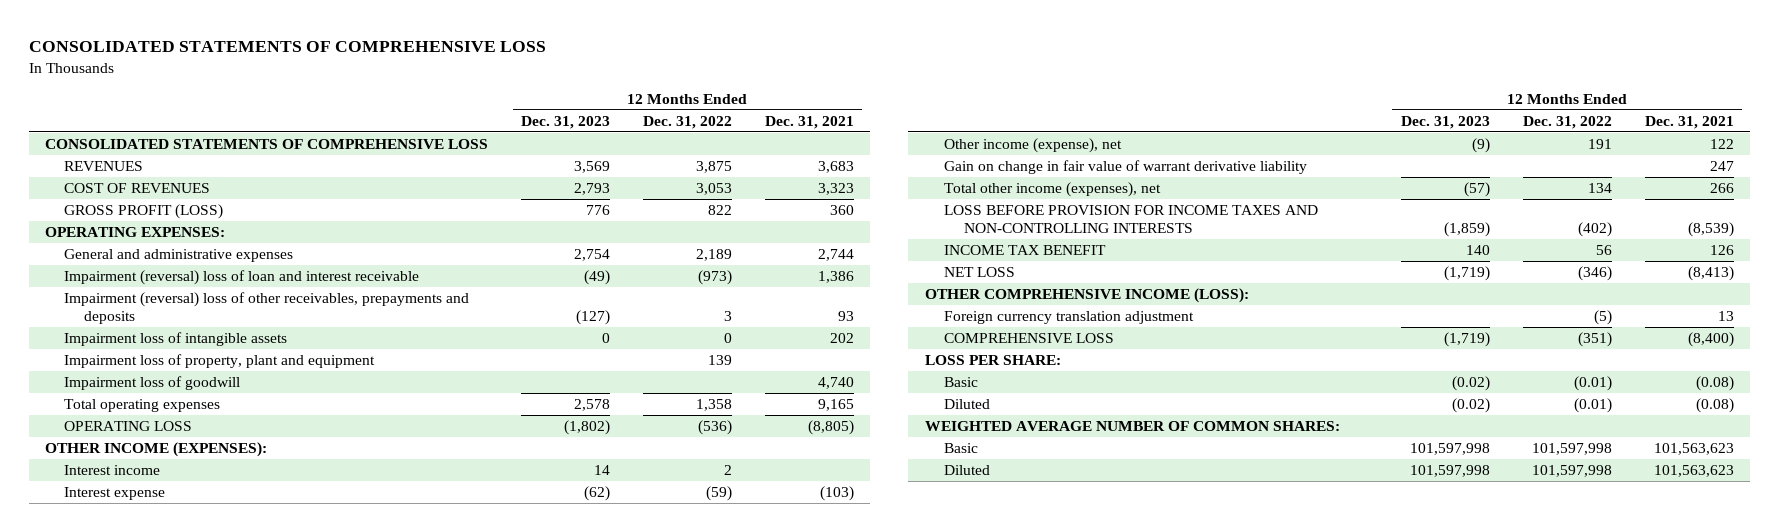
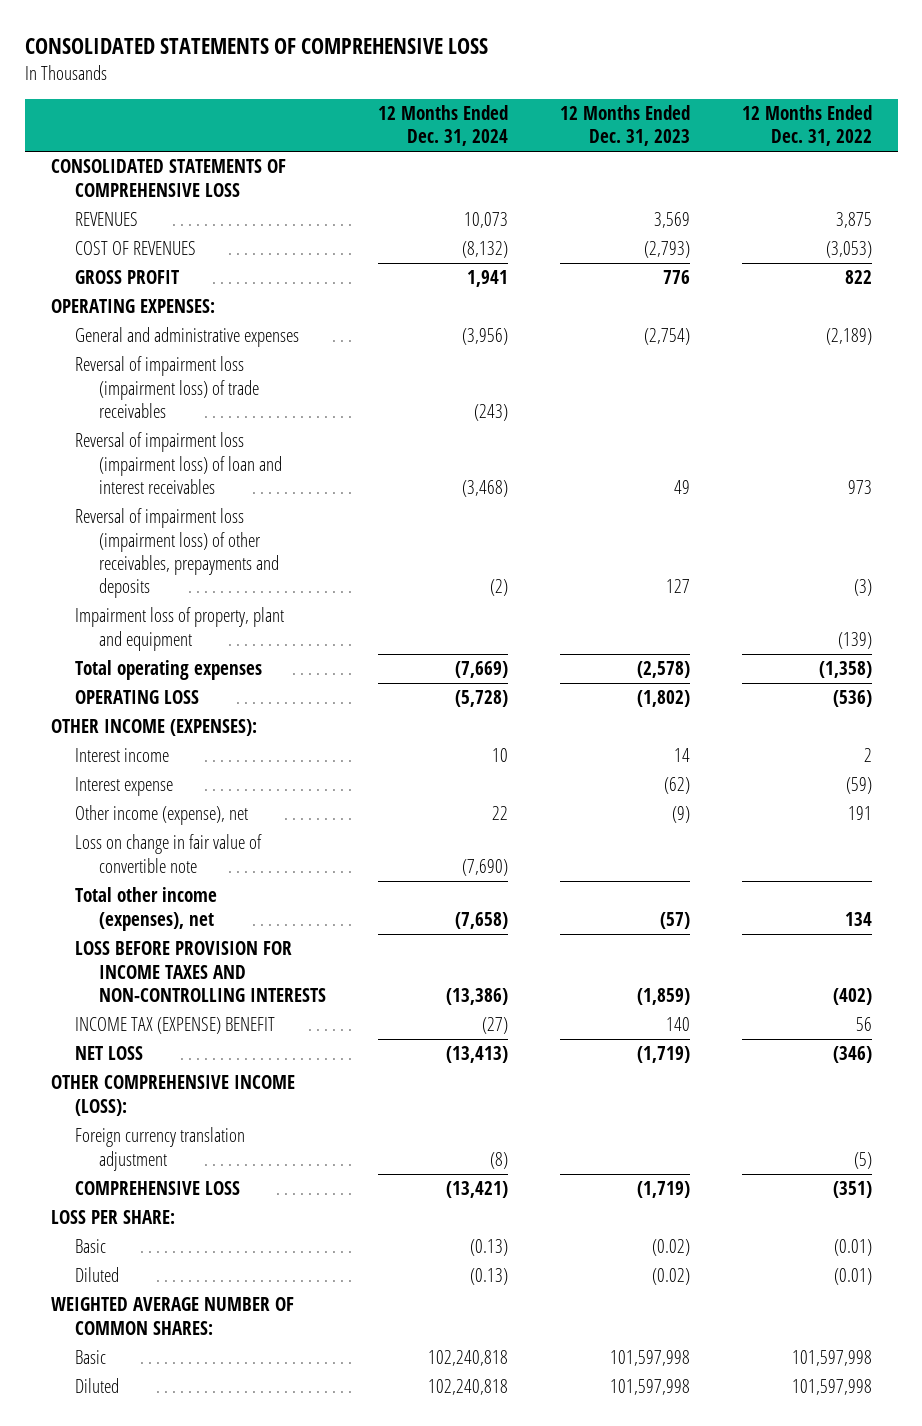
[764,115,854,129] Dec. 31, 2021 -> none
none -> [377,105,508,147] 12 Months Ended Dec. 31, 2024
[573,182,610,195] 2,793 -> [643,241,690,259] (2,793)
[695,182,732,195] 3,053 -> [825,241,872,259] (3,053)
[64,203,224,219] GROSS PROFIT (LOSS) -> [74,270,179,285] GROSS PROFIT
[64,331,288,346] Impairment loss of intangible assets -> none
[64,375,241,390] Impairment loss of goodwill -> none
[573,248,610,261] 2,754 -> [643,328,690,346] (2,754)
[695,248,732,261] 2,189 -> [825,328,872,346] (2,189)
none -> [74,356,259,418] Reversal of impairment loss (impairment loss) of trade receivables
[64,269,420,285] Impairment (reversal) loss of loan and interest receivable -> [74,432,282,494] Reversal of impairment loss (impairment loss) of loan and interest receivables
[583,269,610,285] (49) -> [673,479,690,494] 49
[697,269,732,285] (973) -> [847,479,872,494] 973
[64,291,470,324] Impairment (reversal) loss of other receivables, prepayments and deposits -> [74,508,279,599] Reversal of impairment loss (impairment loss) of other receivables, prepayments and deposits
[575,309,610,325] (127) -> [665,579,690,594] 127
[723,310,732,321] 3 -> [853,579,872,597] (3)
[707,354,732,365] 139 -> [837,631,872,649] (139)
[573,398,610,411] 2,578 -> [636,661,690,679] (2,578)
[695,398,732,411] 1,358 -> [818,661,872,679] (1,358)
[944,159,1308,174] Gain on change in fair value of warrant derivative liability -> none
none -> [74,834,262,873] Loss on change in fair value of convertible note
[944,244,1107,255] INCOME TAX BENEFIT -> [74,1017,275,1035] INCOME TAX (EXPENSE) BENEFIT

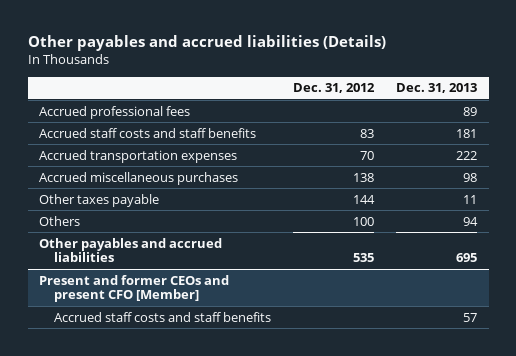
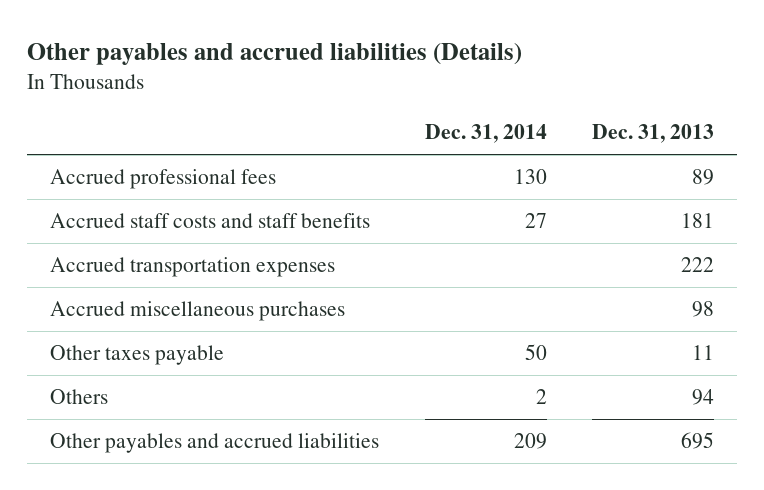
[292,83,375,94] Dec. 31, 2012 -> none
none -> [424,124,547,144] Dec. 31, 2014
[38,274,229,302] Present and former CEOs and present CFO [Member] -> none
[53,311,271,322] Accrued staff costs and staff benefits -> none

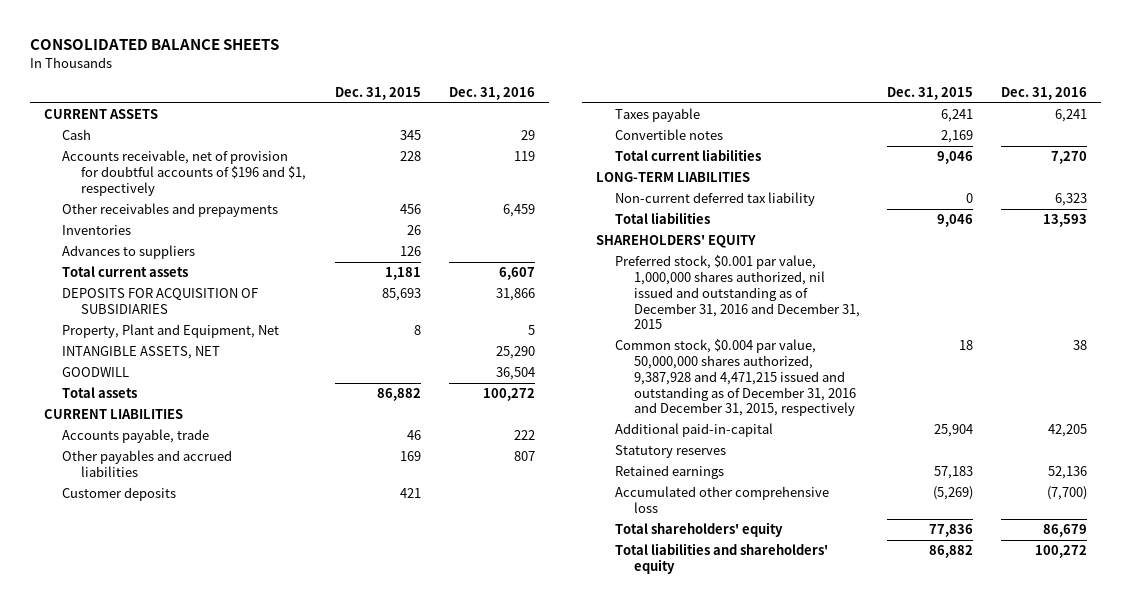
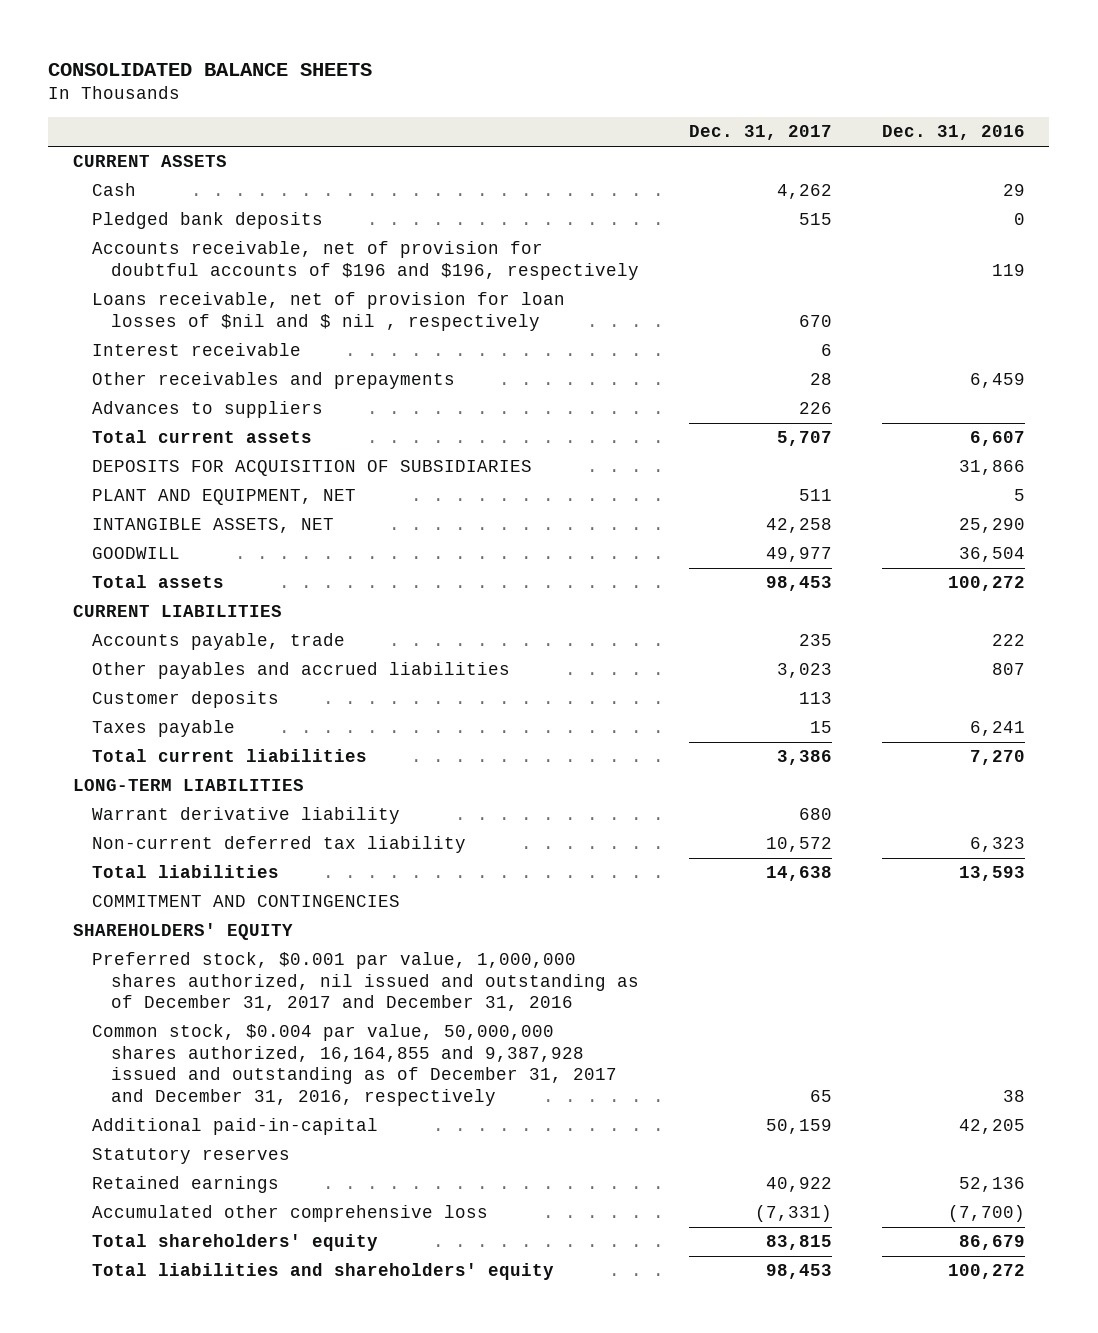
[335,86,422,100] Dec. 31, 2015 -> none
none -> [688,125,832,141] Dec. 31, 2017
none -> [92,212,324,230] Pledged bank deposits
[62,150,307,196] Accounts receivable, net of provision for doubtful accounts of $196 and $1, respectively -> [92,241,640,280] Accounts receivable, net of provision for doubtful accounts of $196 and $196, respectively
none -> [92,292,566,331] Loans receivable, net of provision for loan losses of $nil and $ nil , respectively
none -> [92,343,302,357] Interest receivable
[62,225,132,236] Inventories -> none
[62,324,280,339] Property, Plant and Equipment, Net -> [92,489,357,506] PLANT AND EQUIPMENT, NET
[614,129,723,141] Convertible notes -> none
none -> [92,807,401,825] Warrant derivative liability
none -> [92,895,401,908] COMMITMENT AND CONTINGENCIES
[614,255,860,330] Preferred stock, $0.001 par value, 1,000,000 shares authorized, nil issued and outstanding as of December 31, 2016 and December 31, 2015 -> [92,952,640,1012] Preferred stock, $0.001 par value, 1,000,000 shares authorized, nil issued and outstanding as of December 31, 2017 and December 31, 2016
[614,339,856,417] Common stock, $0.004 par value, 50,000,000 shares authorized, 9,387,928 and 4,471,215 issued and outstanding as of December 31, 2016 and December 31, 2015, respectively -> [92,1024,618,1107] Common stock, $0.004 par value, 50,000,000 shares authorized, 16,164,855 and 9,387,928 issued and outstanding as of December 31, 2017 and December 31, 2016, respectively

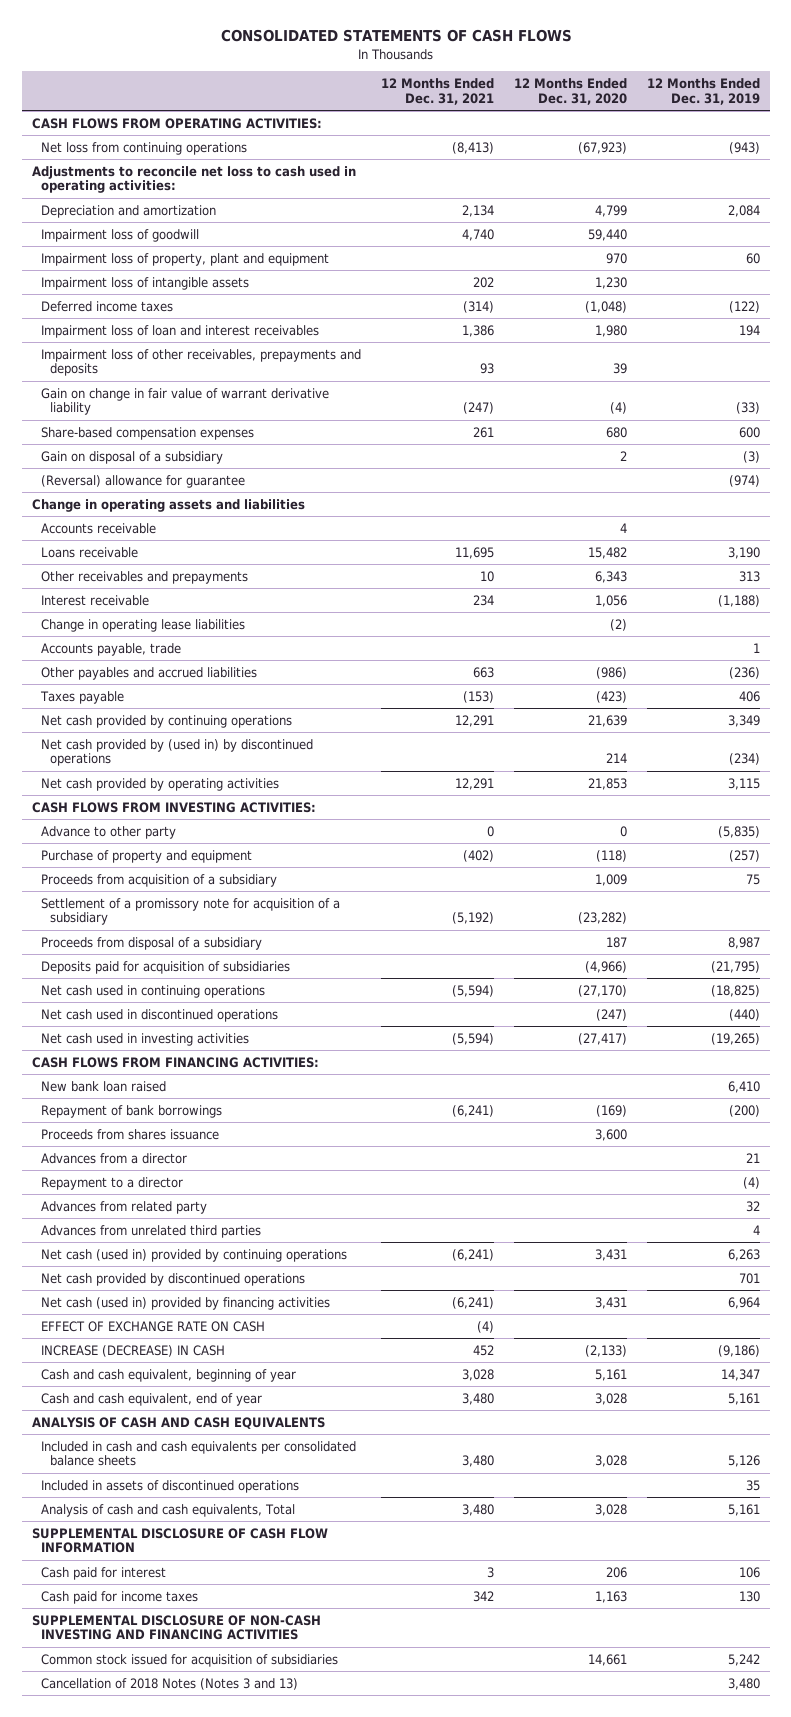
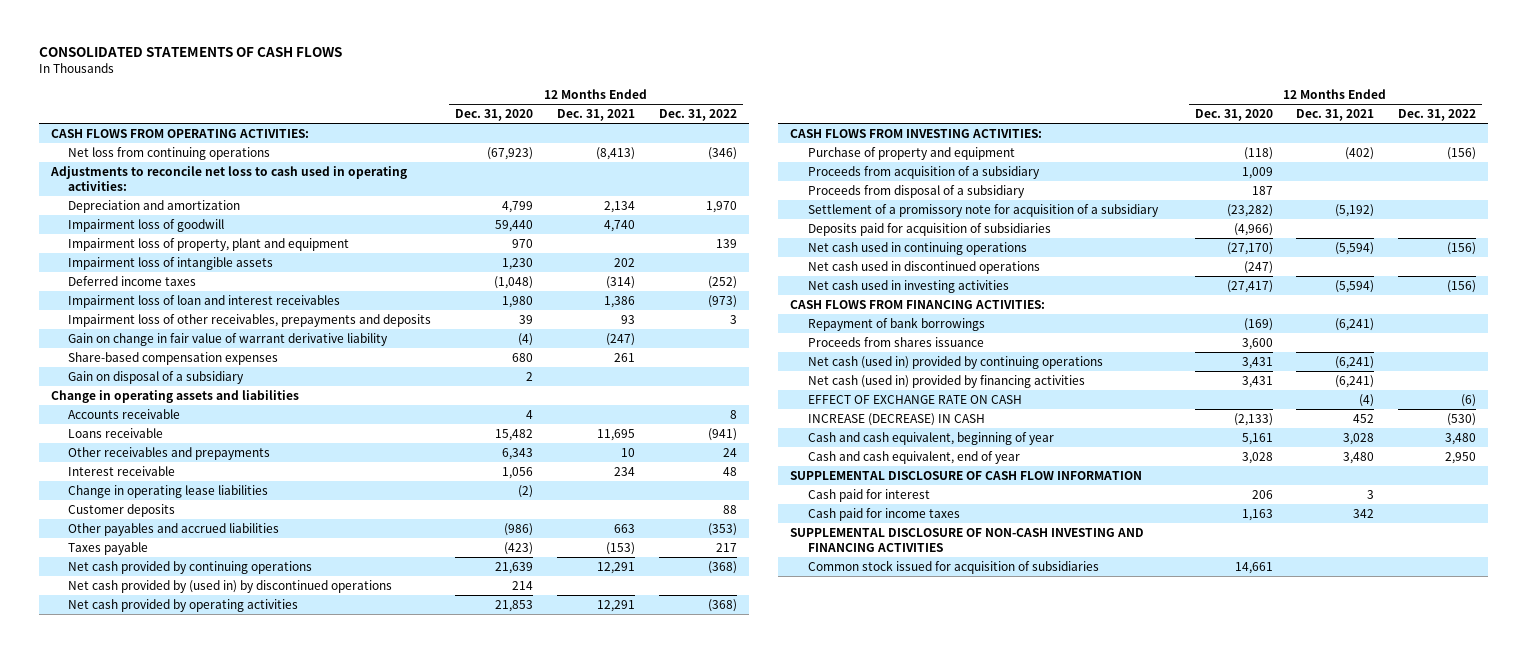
[646,77,760,105] 12 Months Ended Dec. 31, 2019 -> none
none -> [658,109,737,122] Dec. 31, 2022
[40,474,245,488] (Reversal) allowance for guarantee -> none
[40,642,181,656] Accounts payable, trade -> none
none -> [68,503,176,517] Customer deposits
[40,825,176,839] Advance to other party -> none
[40,897,340,926] Settlement of a promissory note for acquisition of a subsidiary -> [807,203,1159,217] Settlement of a promissory note for acquisition of a subsidiary
[40,1080,166,1092] New bank loan raised -> none
[40,1152,187,1164] Advances from a director -> none
[40,1176,183,1190] Repayment to a director -> none
[40,1200,207,1214] Advances from related party -> none
[40,1224,261,1238] Advances from unrelated third parties -> none
[40,1272,305,1286] Net cash provided by discontinued operations -> none
[31,1416,325,1429] ANALYSIS OF CASH AND CASH EQUIVALENTS -> none
[40,1440,356,1467] Included in cash and cash equivalents per consolidated balance sheets -> none
[40,1479,299,1493] Included in assets of discontinued operations -> none
[40,1503,295,1517] Analysis of cash and cash equivalents, Total -> none
[40,1677,298,1690] Cancellation of 2018 Notes (Notes 3 and 13) -> none

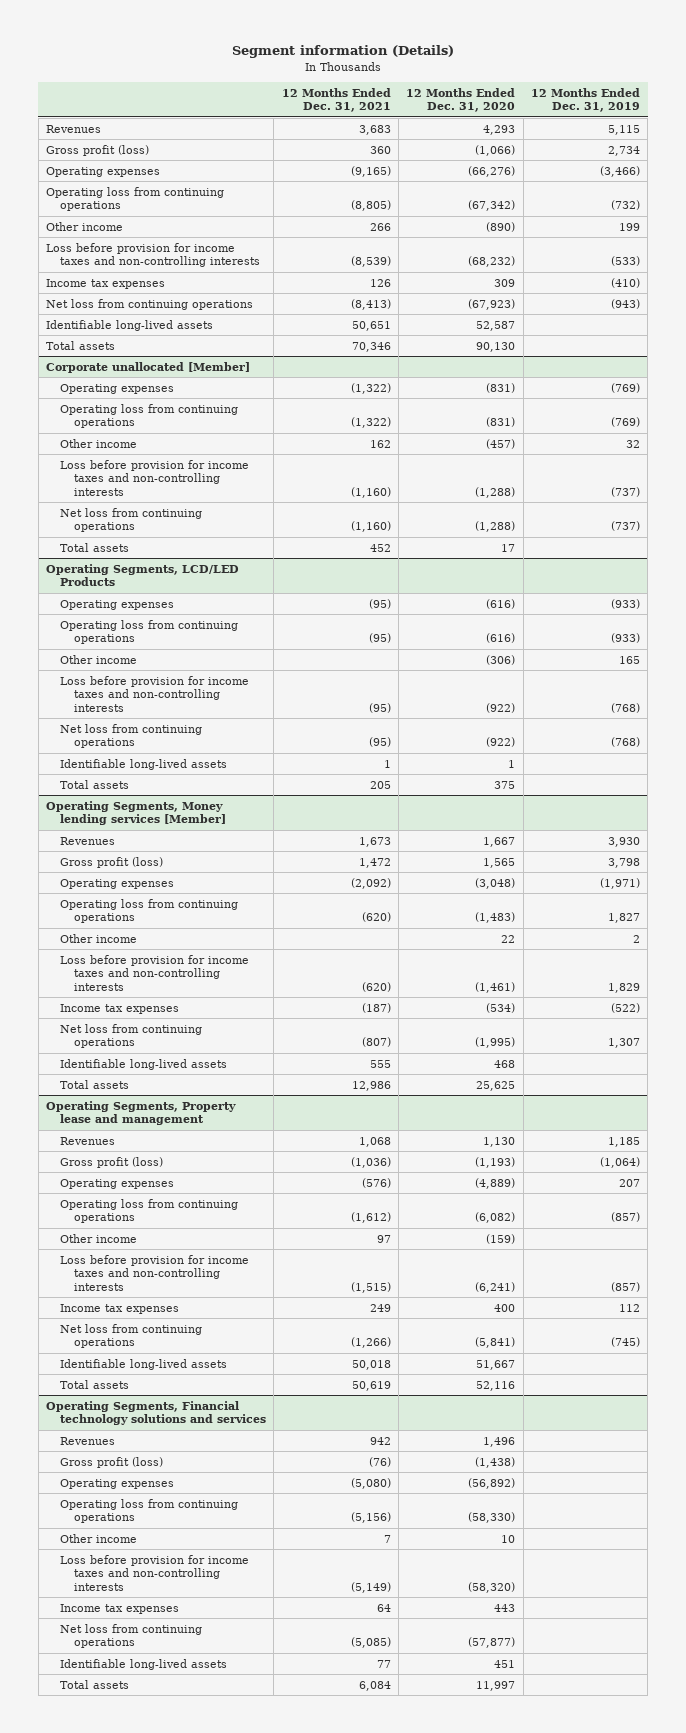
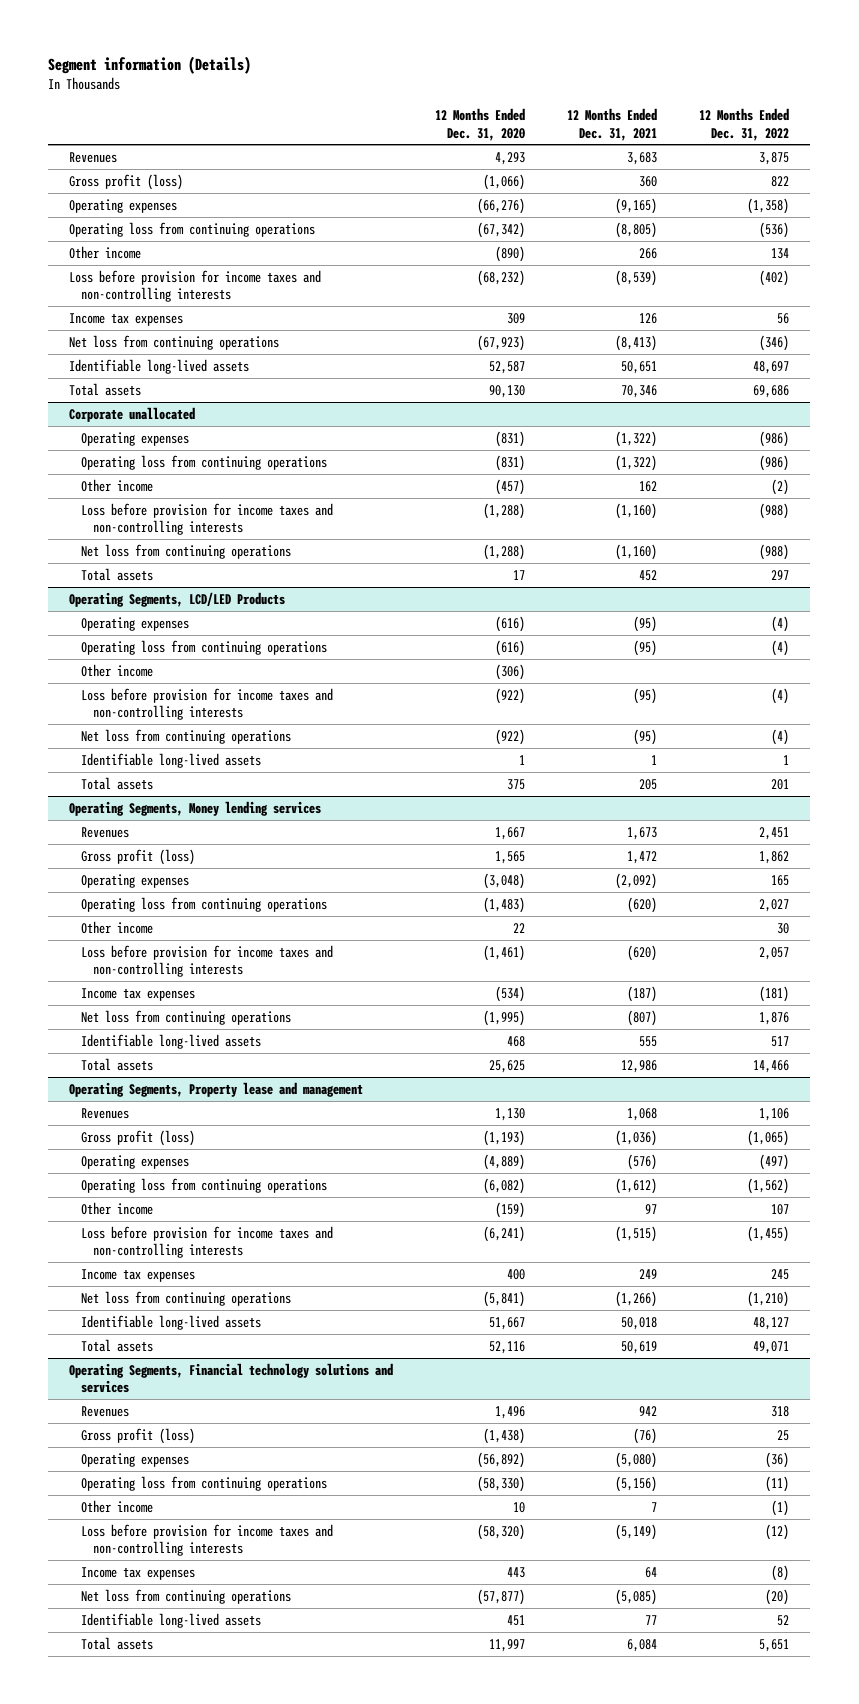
[531,87,641,113] 12 Months Ended Dec. 31, 2019 -> none
none -> [699,108,790,141] 12 Months Ended Dec. 31, 2022
[45,361,250,373] Corporate unallocated [Member] -> [69,406,196,422] Corporate unallocated
[45,800,227,826] Operating Segments, Money lending services [Member] -> [69,800,322,816] Operating Segments, Money lending services

